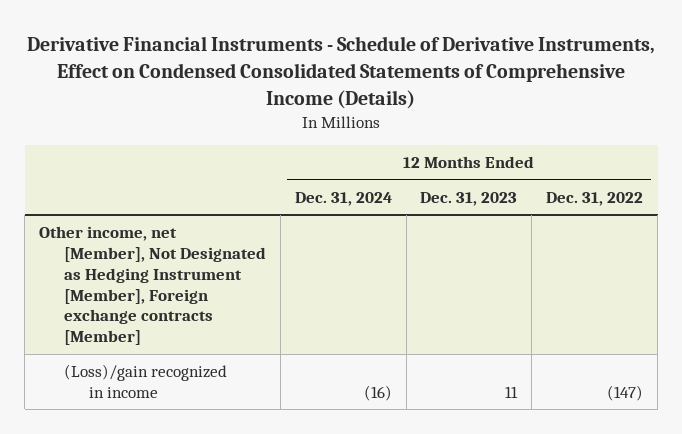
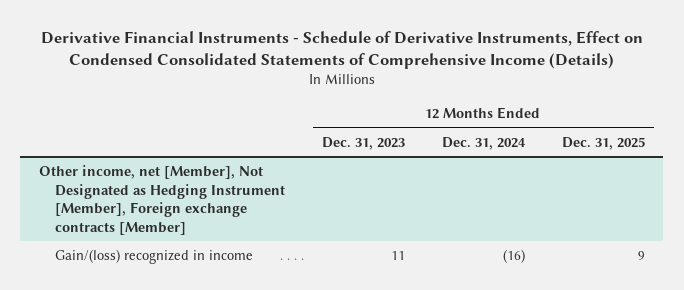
[546,191,644,206] Dec. 31, 2022 -> none
none -> [561,136,645,150] Dec. 31, 2025
[63,364,227,398] (Loss)/gain recognized in income -> [55,249,254,265] Gain/(loss) recognized in income

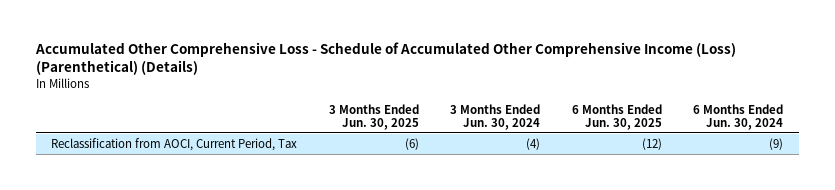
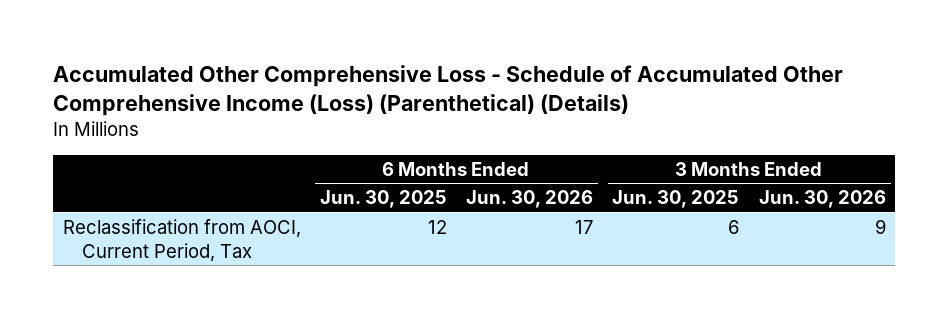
[450,103,541,131] 3 Months Ended Jun. 30, 2024 -> none
[693,103,784,131] 6 Months Ended Jun. 30, 2024 -> none
none -> [466,190,594,209] Jun. 30, 2026
none -> [758,190,886,209] Jun. 30, 2026
[404,138,419,151] (6) -> [728,219,740,234] 6
[641,138,662,151] (12) -> [427,219,447,234] 12

